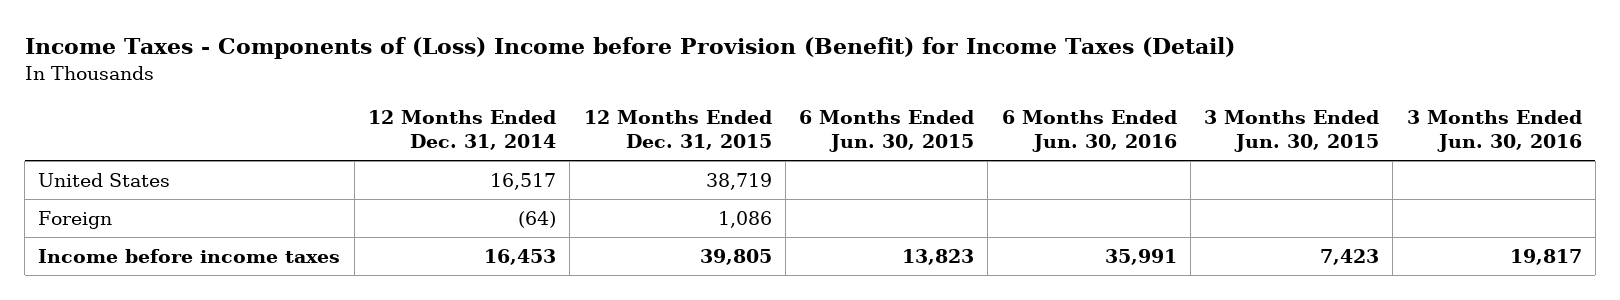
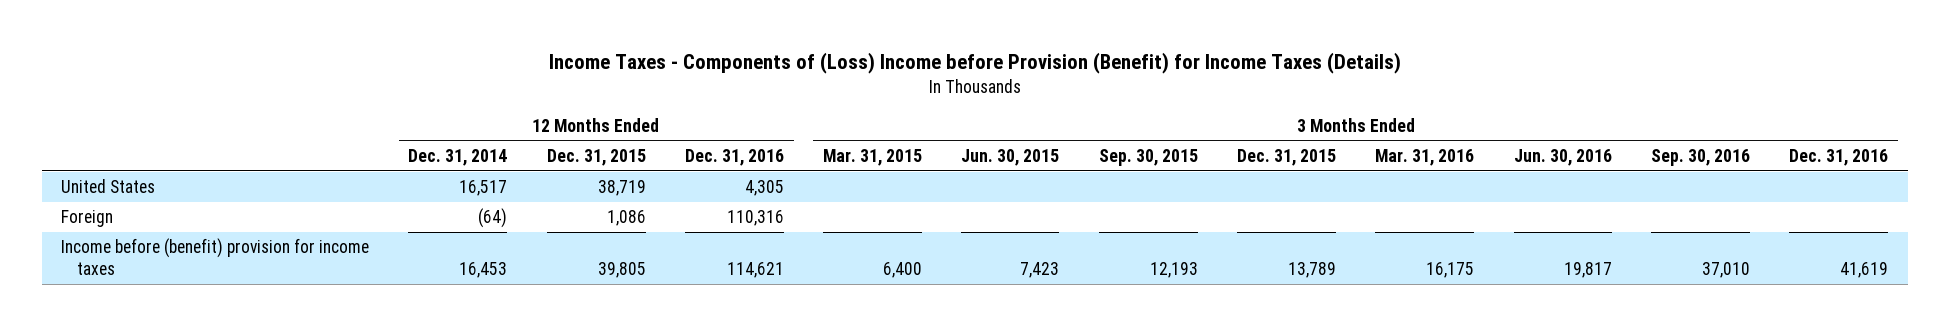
[24,37,1235,60] Income Taxes - Components of (Loss) Income before Provision (Benefit) for Income Taxes (Detail) -> [548,51,1401,74] Income Taxes - Components of (Loss) Income before Provision (Benefit) for Income Taxes (Details)
[799,110,975,153] 6 Months Ended Jun. 30, 2015 -> none
[1001,110,1177,153] 6 Months Ended Jun. 30, 2016 -> none
none -> [684,148,784,166] Dec. 31, 2016
none -> [823,148,923,166] Mar. 31, 2015
none -> [1098,148,1198,166] Sep. 30, 2015
none -> [1236,148,1336,166] Dec. 31, 2015
none -> [1375,148,1475,166] Mar. 31, 2016
none -> [1650,148,1750,166] Sep. 30, 2016
none -> [1789,148,1889,166] Dec. 31, 2016
[38,248,341,263] Income before income taxes -> [61,238,370,275] Income before (benefit) provision for income taxes

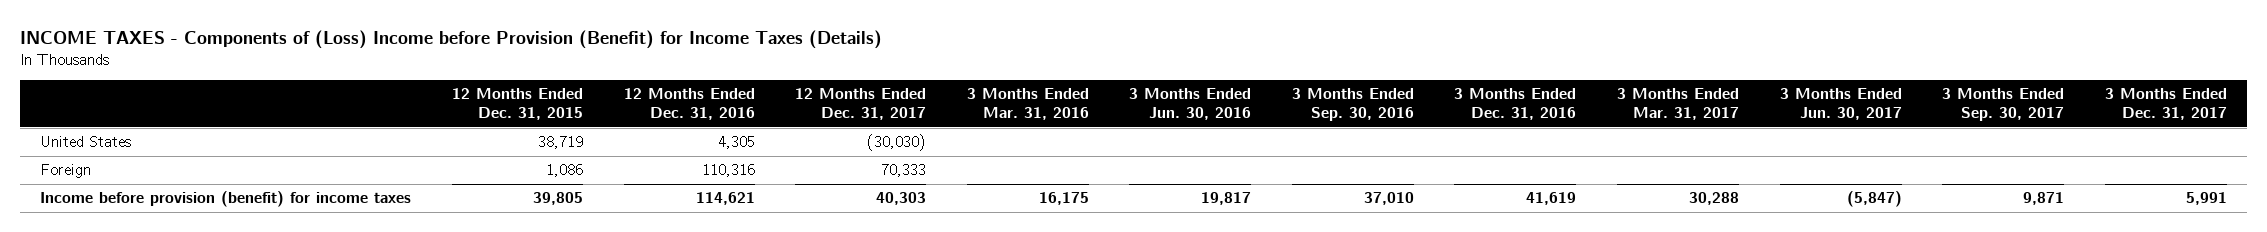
[548,51,1401,74] Income Taxes - Components of (Loss) Income before Provision (Benefit) for Income Taxes (Details) -> [20,30,883,50] INCOME TAXES - Components of (Loss) Income before Provision (Benefit) for Income Taxes (Details)
[408,148,508,166] Dec. 31, 2014 -> none
[823,148,923,166] Mar. 31, 2015 -> none
[961,148,1060,166] Jun. 30, 2015 -> none
[1098,148,1198,166] Sep. 30, 2015 -> none
[1236,148,1336,166] Dec. 31, 2015 -> none
none -> [795,88,927,121] 12 Months Ended Dec. 31, 2017
none -> [1617,88,1740,121] 3 Months Ended Mar. 31, 2017
none -> [1779,88,1902,121] 3 Months Ended Jun. 30, 2017
none -> [1942,88,2065,122] 3 Months Ended Sep. 30, 2017
none -> [2104,88,2227,121] 3 Months Ended Dec. 31, 2017
[61,238,370,275] Income before (benefit) provision for income taxes -> [40,191,412,208] Income before provision (benefit) for income taxes

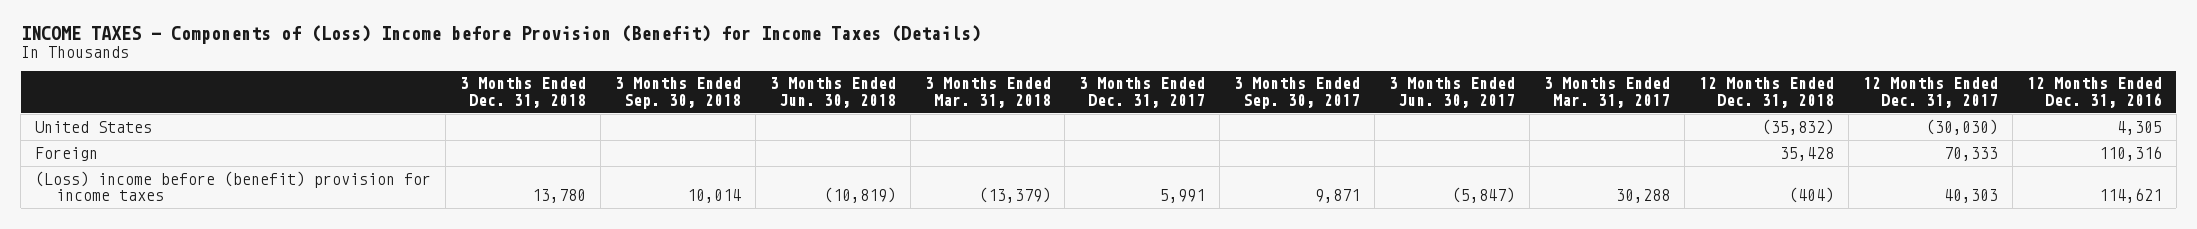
[452,88,584,121] 12 Months Ended Dec. 31, 2015 -> none
[966,88,1089,121] 3 Months Ended Mar. 31, 2016 -> none
[1129,88,1252,121] 3 Months Ended Jun. 30, 2016 -> none
[1291,88,1414,122] 3 Months Ended Sep. 30, 2016 -> none
[1454,88,1577,121] 3 Months Ended Dec. 31, 2016 -> none
none -> [459,77,586,108] 3 Months Ended Dec. 31, 2018
none -> [614,77,741,109] 3 Months Ended Sep. 30, 2018
none -> [769,77,896,108] 3 Months Ended Jun. 30, 2018
none -> [924,77,1051,108] 3 Months Ended Mar. 31, 2018
none -> [1698,77,1834,108] 12 Months Ended Dec. 31, 2018
[40,191,412,208] Income before provision (benefit) for income taxes -> [34,170,431,202] (Loss) income before (benefit) provision for income taxes

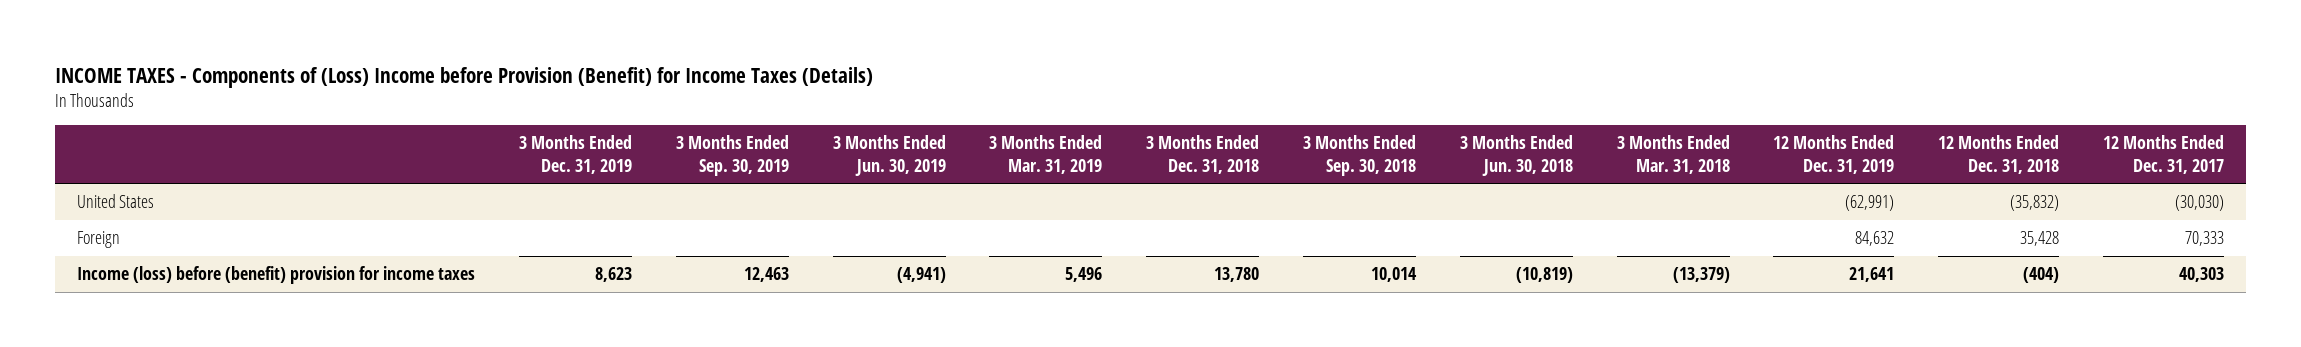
[1079,77,1206,108] 3 Months Ended Dec. 31, 2017 -> none
[1234,77,1361,109] 3 Months Ended Sep. 30, 2017 -> none
[1389,77,1516,108] 3 Months Ended Jun. 30, 2017 -> none
[1544,77,1671,108] 3 Months Ended Mar. 31, 2017 -> none
[2026,77,2162,108] 12 Months Ended Dec. 31, 2016 -> none
none -> [519,134,633,174] 3 Months Ended Dec. 31, 2019
none -> [675,134,789,176] 3 Months Ended Sep. 30, 2019
none -> [832,134,946,176] 3 Months Ended Jun. 30, 2019
none -> [989,134,1103,174] 3 Months Ended Mar. 31, 2019
none -> [1773,134,1895,174] 12 Months Ended Dec. 31, 2019
[34,170,431,202] (Loss) income before (benefit) provision for income taxes -> [77,266,476,285] Income (loss) before (benefit) provision for income taxes

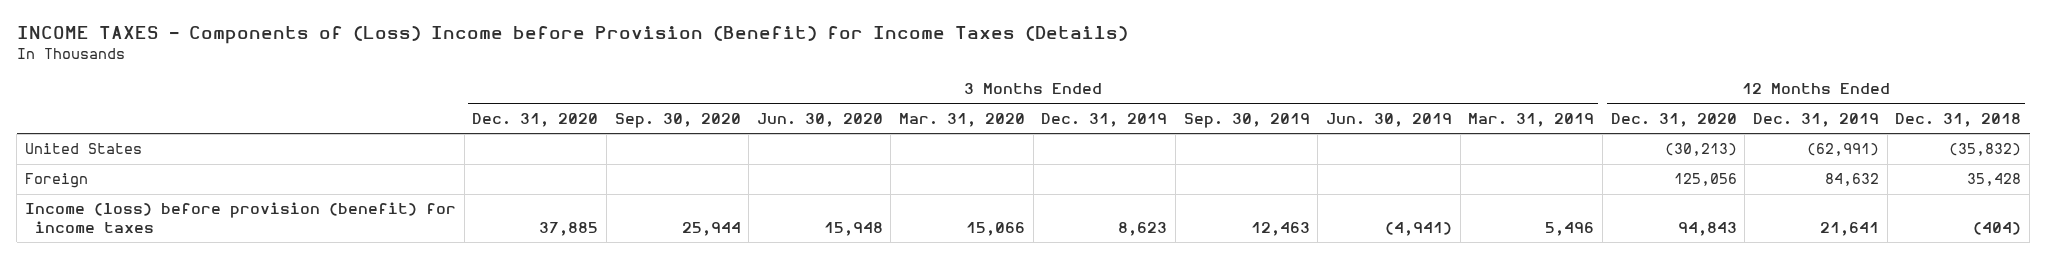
[1146,134,1260,174] 3 Months Ended Dec. 31, 2018 -> none
[1303,134,1417,176] 3 Months Ended Sep. 30, 2018 -> none
[1459,134,1573,176] 3 Months Ended Jun. 30, 2018 -> none
[1616,134,1730,174] 3 Months Ended Mar. 31, 2018 -> none
[2102,134,2224,174] 12 Months Ended Dec. 31, 2017 -> none
none -> [472,112,599,127] Dec. 31, 2020
none -> [614,112,741,128] Sep. 30, 2020
none -> [756,112,883,127] Jun. 30, 2020
none -> [899,112,1026,127] Mar. 31, 2020
none -> [1610,112,1737,127] Dec. 31, 2020
[77,266,476,285] Income (loss) before (benefit) provision for income taxes -> [24,202,456,233] Income (loss) before provision (benefit) for income taxes

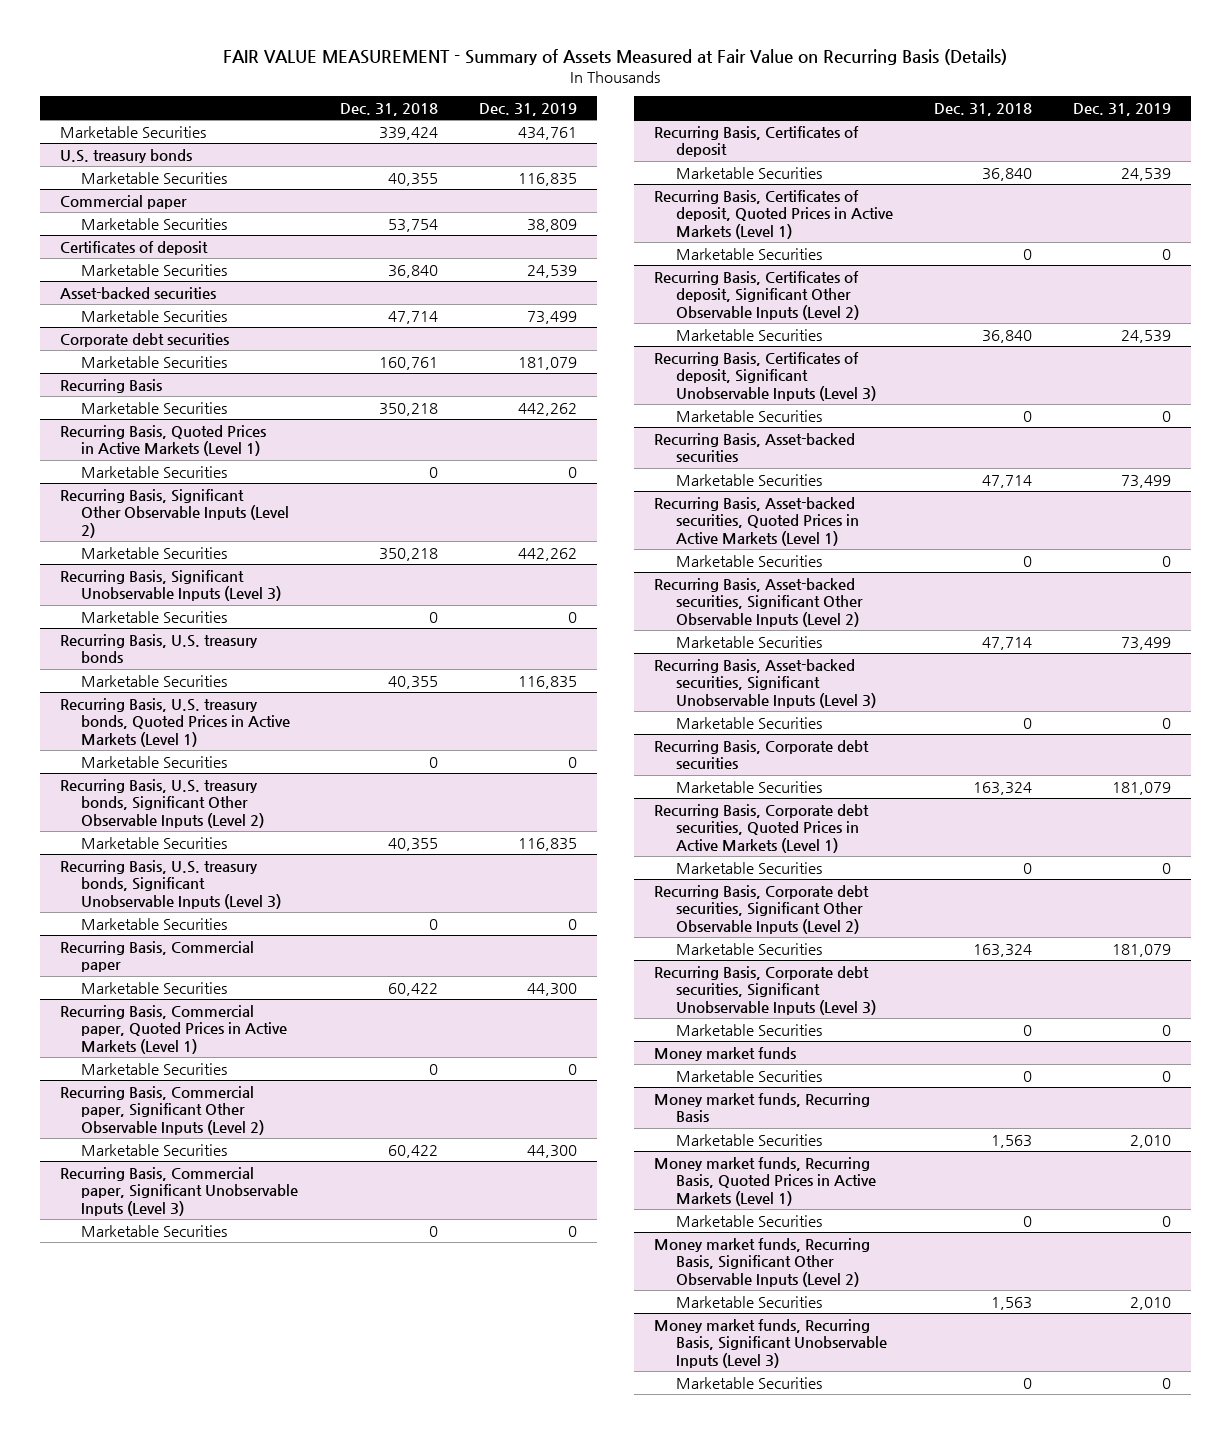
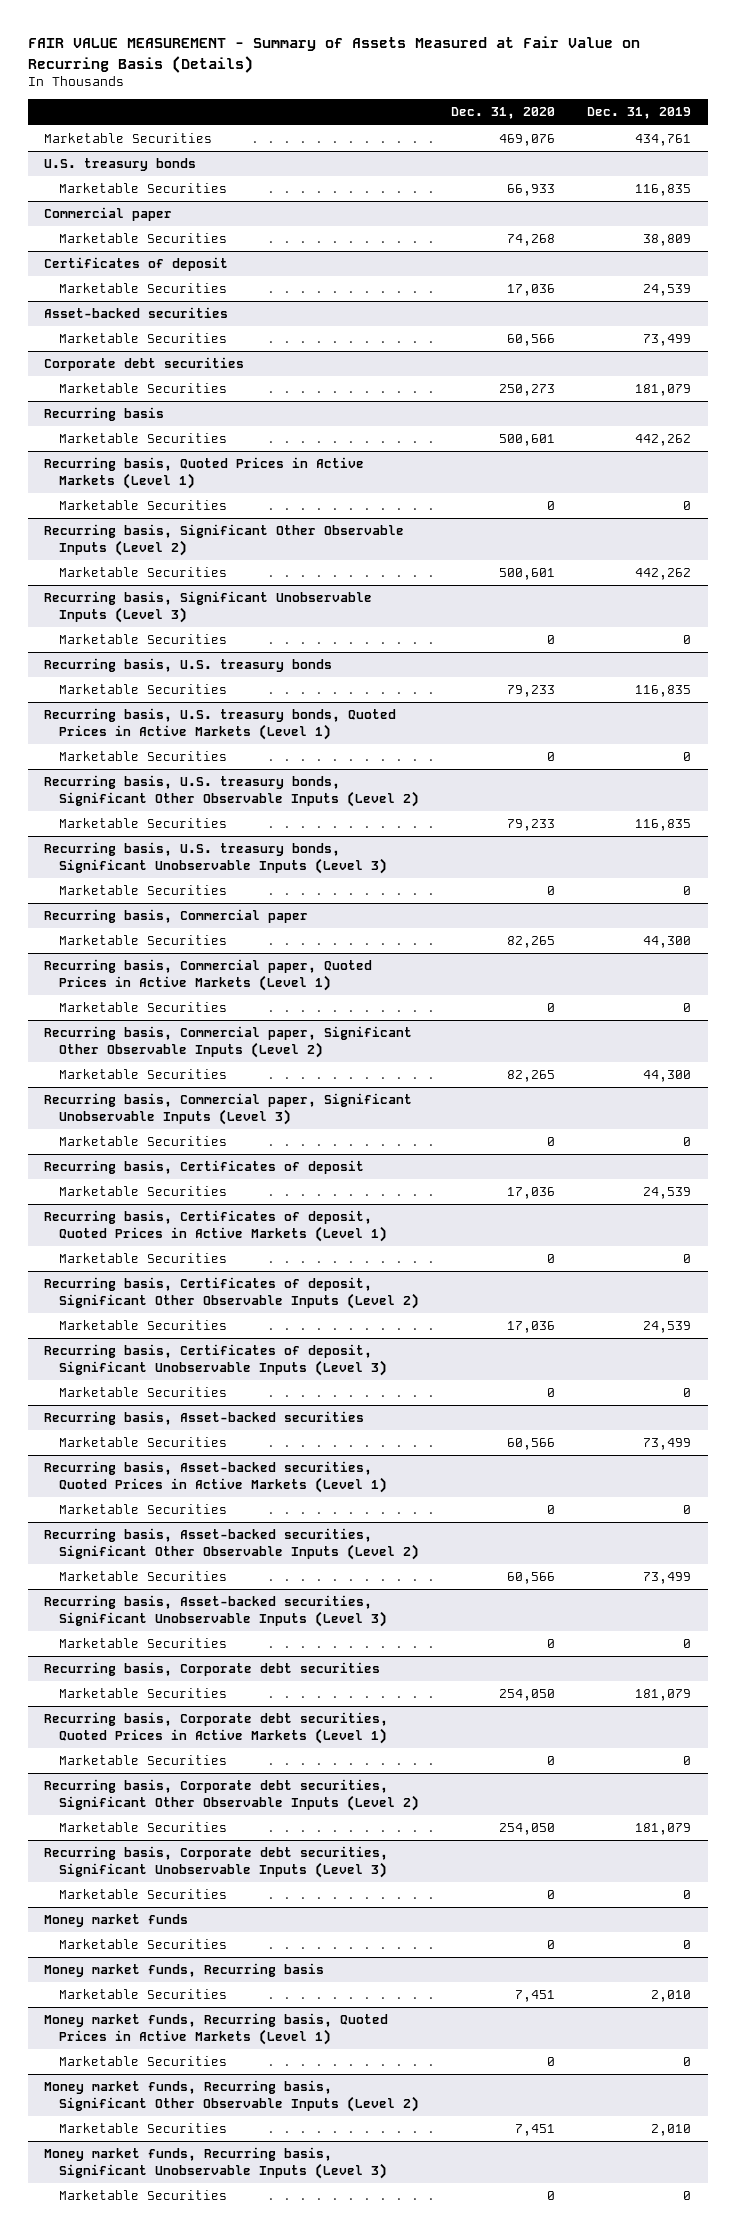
[339,102,438,116] Dec. 31, 2018 -> none
none -> [450,107,555,120] Dec. 31, 2020
[60,378,163,393] Recurring Basis -> [44,407,165,422] Recurring basis
[60,424,267,457] Recurring Basis, Quoted Prices in Active Markets (Level 1) -> [44,457,365,490] Recurring basis, Quoted Prices in Active Markets (Level 1)
[60,488,290,538] Recurring Basis, Significant Other Observable Inputs (Level 2) -> [44,524,405,557] Recurring basis, Significant Other Observable Inputs (Level 2)
[60,569,282,602] Recurring Basis, Significant Unobservable Inputs (Level 3) -> [44,591,373,624] Recurring basis, Significant Unobservable Inputs (Level 3)
[60,633,259,664] Recurring Basis, U.S. treasury bonds -> [44,658,333,673] Recurring basis, U.S. treasury bonds
[60,697,291,747] Recurring Basis, U.S. treasury bonds, Quoted Prices in Active Markets (Level 1) -> [44,708,397,741] Recurring basis, U.S. treasury bonds, Quoted Prices in Active Markets (Level 1)
[60,778,265,828] Recurring Basis, U.S. treasury bonds, Significant Other Observable Inputs (Level 2) -> [44,775,419,808] Recurring basis, U.S. treasury bonds, Significant Other Observable Inputs (Level 2)
[60,859,282,909] Recurring Basis, U.S. treasury bonds, Significant Unobservable Inputs (Level 3) -> [44,842,387,875] Recurring basis, U.S. treasury bonds, Significant Unobservable Inputs (Level 3)
[60,940,255,973] Recurring Basis, Commercial paper -> [44,909,309,924] Recurring basis, Commercial paper
[60,1004,288,1054] Recurring Basis, Commercial paper, Quoted Prices in Active Markets (Level 1) -> [44,959,373,992] Recurring basis, Commercial paper, Quoted Prices in Active Markets (Level 1)
[60,1085,265,1135] Recurring Basis, Commercial paper, Significant Other Observable Inputs (Level 2) -> [44,1026,413,1059] Recurring basis, Commercial paper, Significant Other Observable Inputs (Level 2)
[60,1166,299,1216] Recurring Basis, Commercial paper, Significant Unobservable Inputs (Level 3) -> [44,1093,413,1126] Recurring basis, Commercial paper, Significant Unobservable Inputs (Level 3)
[654,125,860,158] Recurring Basis, Certificates of deposit -> [44,1160,365,1175] Recurring basis, Certificates of deposit
[654,189,893,239] Recurring Basis, Certificates of deposit, Quoted Prices in Active Markets (Level 1) -> [44,1210,387,1243] Recurring basis, Certificates of deposit, Quoted Prices in Active Markets (Level 1)
[654,270,860,320] Recurring Basis, Certificates of deposit, Significant Other Observable Inputs (Level 2) -> [44,1277,419,1310] Recurring basis, Certificates of deposit, Significant Other Observable Inputs (Level 2)
[654,351,876,401] Recurring Basis, Certificates of deposit, Significant Unobservable Inputs (Level 3) -> [44,1344,387,1377] Recurring basis, Certificates of deposit, Significant Unobservable Inputs (Level 3)
[654,432,856,463] Recurring Basis, Asset-backed securities -> [44,1411,365,1426] Recurring basis, Asset-backed securities
[654,496,859,546] Recurring Basis, Asset-backed securities, Quoted Prices in Active Markets (Level 1) -> [44,1461,387,1494] Recurring basis, Asset-backed securities, Quoted Prices in Active Markets (Level 1)
[654,577,863,627] Recurring Basis, Asset-backed securities, Significant Other Observable Inputs (Level 2) -> [44,1528,419,1561] Recurring basis, Asset-backed securities, Significant Other Observable Inputs (Level 2)
[654,658,876,708] Recurring Basis, Asset-backed securities, Significant Unobservable Inputs (Level 3) -> [44,1595,387,1628] Recurring basis, Asset-backed securities, Significant Unobservable Inputs (Level 3)
[654,739,870,770] Recurring Basis, Corporate debt securities -> [44,1662,381,1677] Recurring basis, Corporate debt securities
[654,803,870,853] Recurring Basis, Corporate debt securities, Quoted Prices in Active Markets (Level 1) -> [44,1712,389,1745] Recurring basis, Corporate debt securities, Quoted Prices in Active Markets (Level 1)
[654,884,870,934] Recurring Basis, Corporate debt securities, Significant Other Observable Inputs (Level 2) -> [44,1779,419,1812] Recurring basis, Corporate debt securities, Significant Other Observable Inputs (Level 2)
[654,965,876,1015] Recurring Basis, Corporate debt securities, Significant Unobservable Inputs (Level 3) -> [44,1846,389,1879] Recurring basis, Corporate debt securities, Significant Unobservable Inputs (Level 3)
[654,1092,871,1123] Money market funds, Recurring Basis -> [44,1963,325,1978] Money market funds, Recurring basis
[654,1156,876,1206] Money market funds, Recurring Basis, Quoted Prices in Active Markets (Level 1) -> [44,2013,389,2046] Money market funds, Recurring basis, Quoted Prices in Active Markets (Level 1)
[654,1237,871,1287] Money market funds, Recurring Basis, Significant Other Observable Inputs (Level 2) -> [44,2080,419,2113] Money market funds, Recurring basis, Significant Other Observable Inputs (Level 2)
[654,1318,887,1368] Money market funds, Recurring Basis, Significant Unobservable Inputs (Level 3) -> [44,2147,387,2180] Money market funds, Recurring basis, Significant Unobservable Inputs (Level 3)

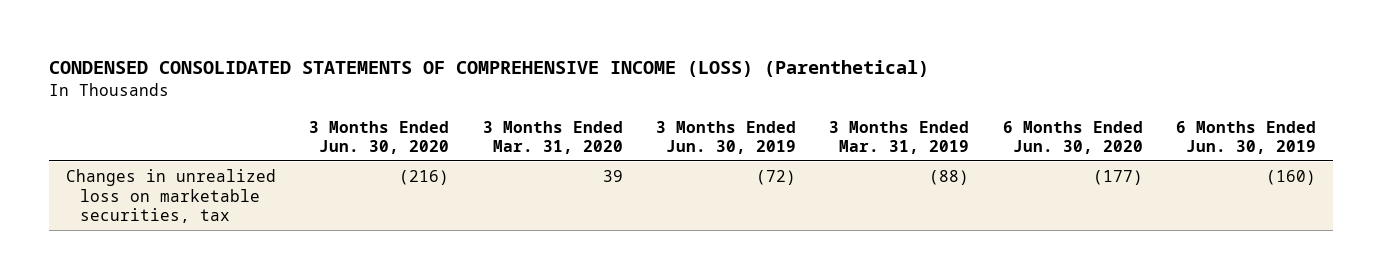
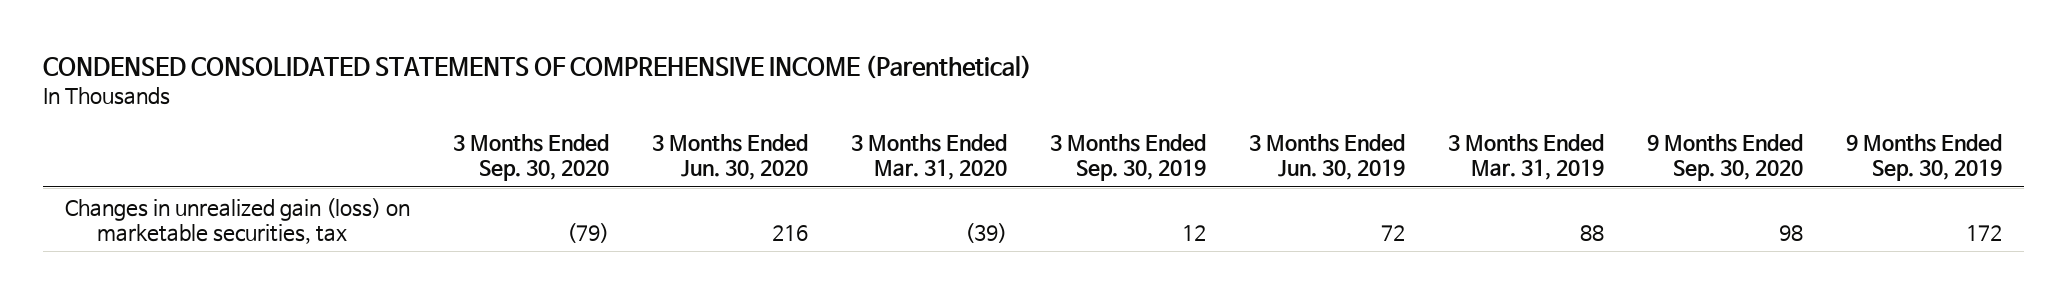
[49,60,930,78] CONDENSED CONSOLIDATED STATEMENTS OF COMPREHENSIVE INCOME (LOSS) (Parenthetical) -> [43,54,1033,79] CONDENSED CONSOLIDATED STATEMENTS OF COMPREHENSIVE INCOME (Parenthetical)
[1002,120,1143,155] 6 Months Ended Jun. 30, 2020 -> none
[1175,120,1316,155] 6 Months Ended Jun. 30, 2019 -> none
none -> [452,133,609,181] 3 Months Ended Sep. 30, 2020
none -> [1049,133,1206,181] 3 Months Ended Sep. 30, 2019
none -> [1647,133,1804,181] 9 Months Ended Sep. 30, 2020
none -> [1846,133,2003,181] 9 Months Ended Sep. 30, 2019
[66,169,277,224] Changes in unrealized loss on marketable securities, tax -> [64,197,410,244] Changes in unrealized gain (loss) on marketable securities, tax
[399,170,450,186] (216) -> [771,224,808,241] 216
[602,170,623,183] 39 -> [964,222,1007,243] (39)
[755,170,796,186] (72) -> [1381,224,1406,241] 72
[929,170,970,186] (88) -> [1580,224,1605,241] 88

